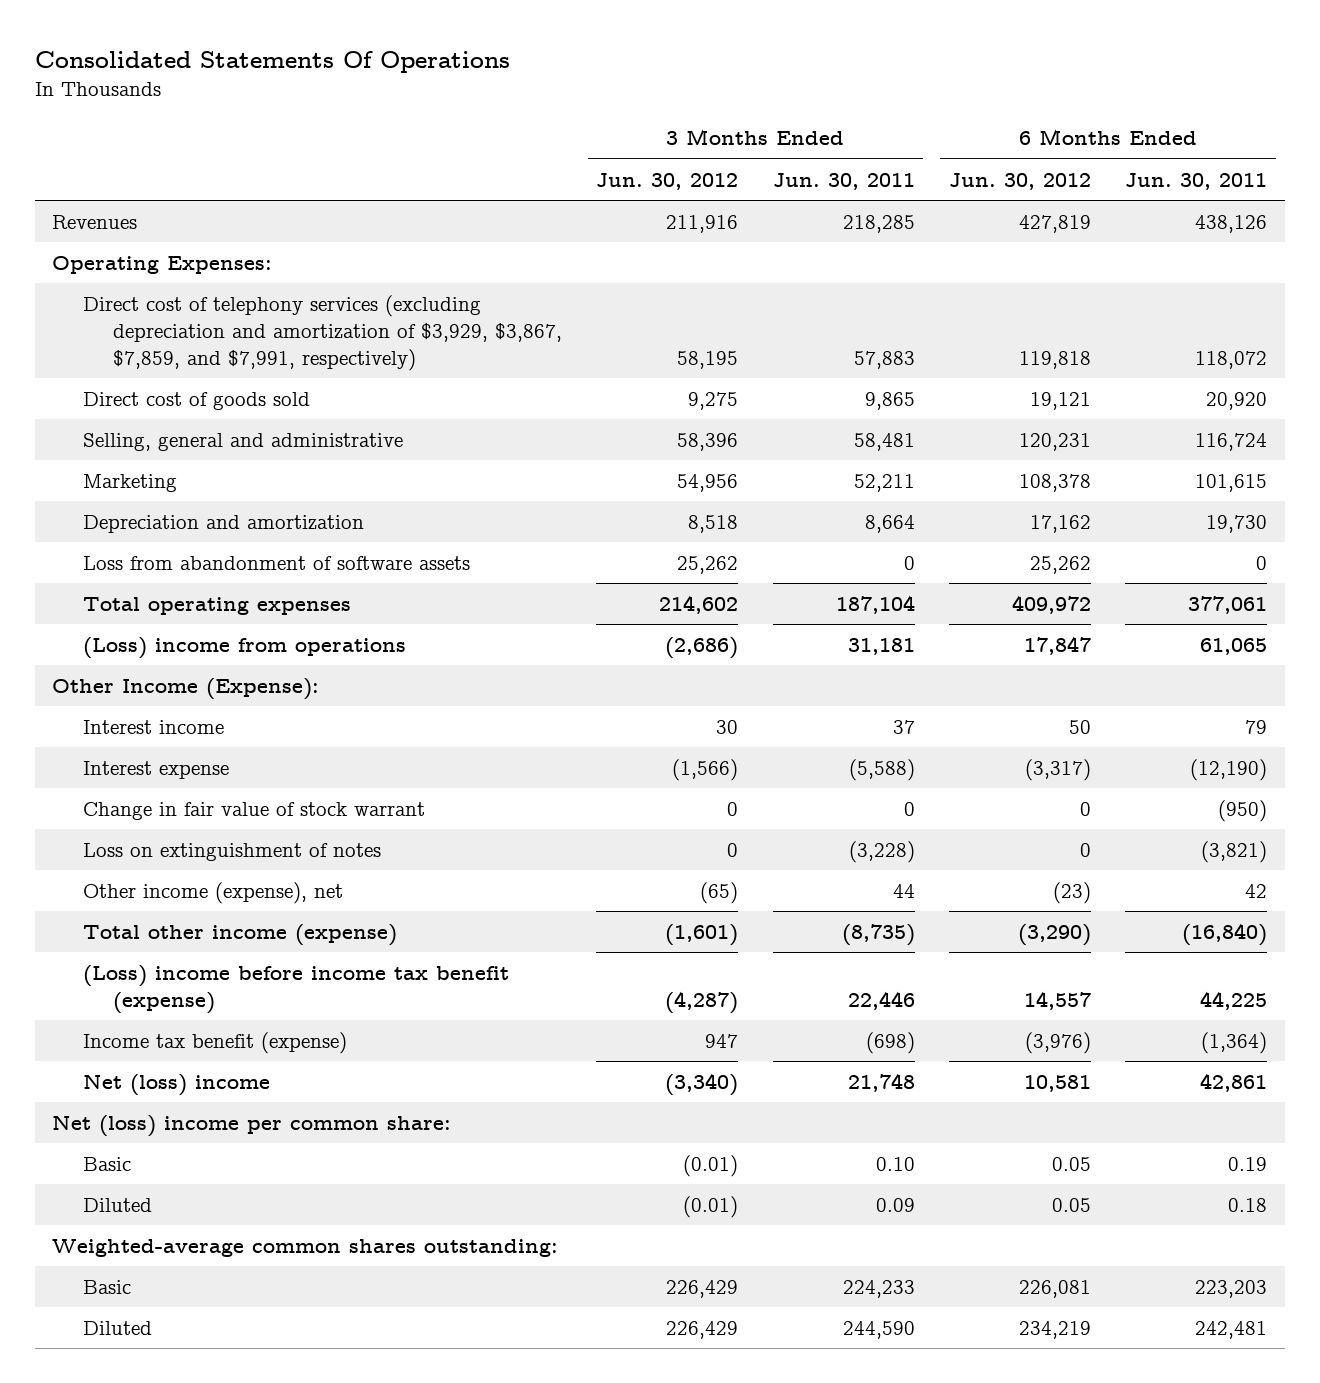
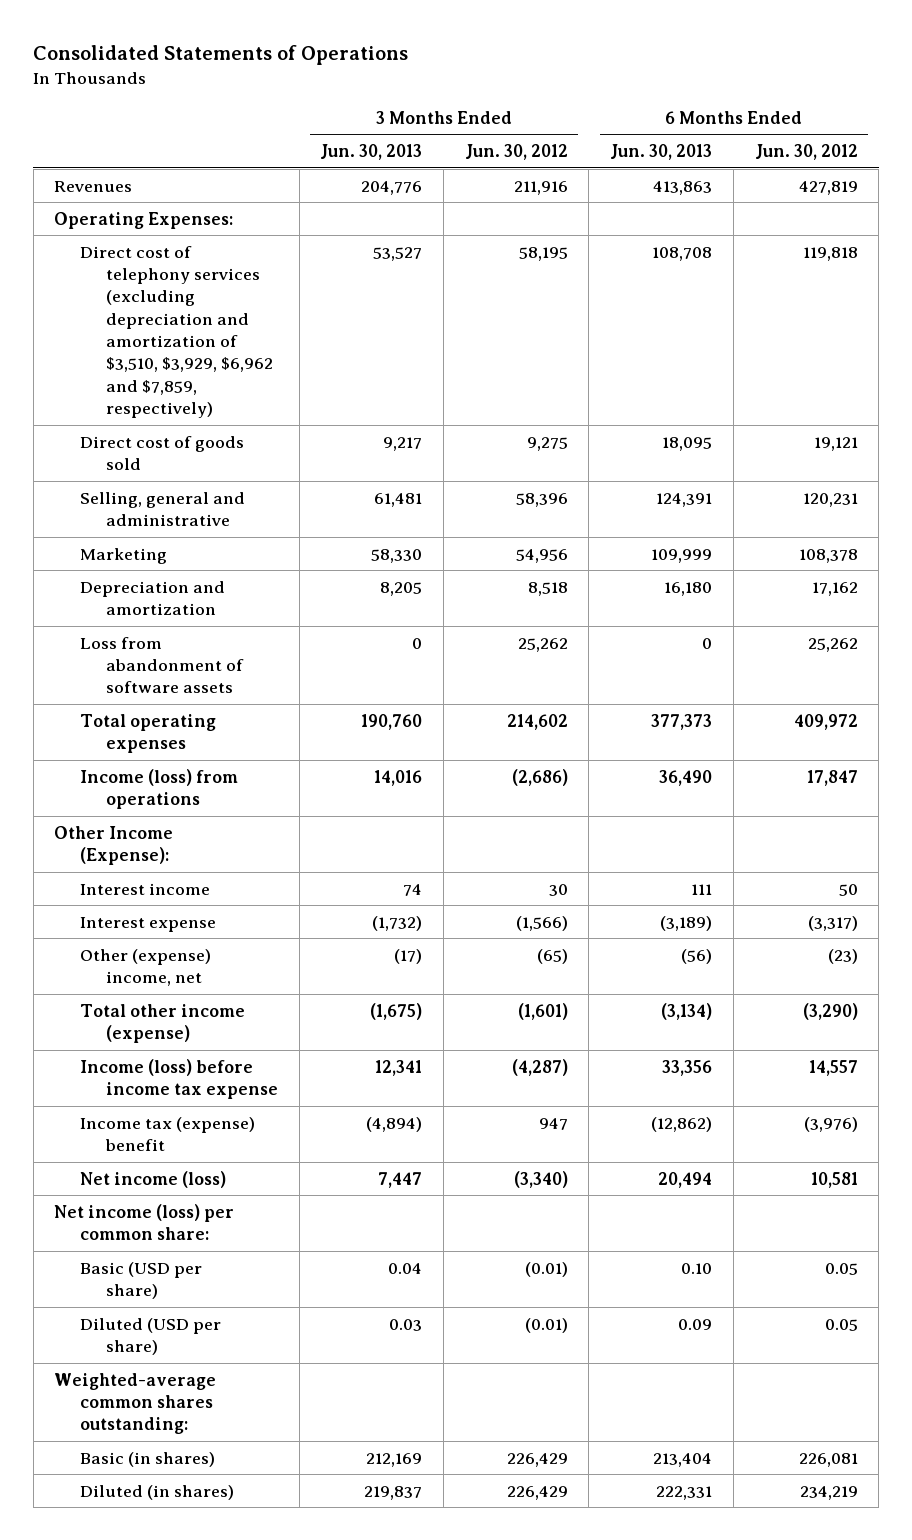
[35,51,511,74] Consolidated Statements Of Operations -> [33,45,409,66] Consolidated Statements of Operations
[772,172,915,190] Jun. 30, 2011 -> none
[1125,172,1268,190] Jun. 30, 2011 -> none
none -> [320,144,423,161] Jun. 30, 2013
none -> [610,144,713,161] Jun. 30, 2013
[82,294,562,372] Direct cost of telephony services (excluding depreciation and amortization of $3,929, $3,867, $7,859, and $7,991, respectively) -> [80,245,273,419] Direct cost of telephony services (excluding depreciation and amortization of $3,510, $3,929, $6,962 and $7,859, respectively)
[82,636,406,659] (Loss) income from operations -> [80,768,239,809] Income (loss) from operations
[82,801,425,820] Change in fair value of stock warrant -> none
[82,842,381,861] Loss on extinguishment of notes -> none
[82,881,343,904] Other income (expense), net -> [80,948,212,986] Other (expense) income, net
[82,964,509,1015] (Loss) income before income tax benefit (expense) -> [80,1058,278,1099] Income (loss) before income tax expense
[82,1031,347,1054] Income tax benefit (expense) -> [80,1116,256,1151] Income tax (expense) benefit
[82,1073,270,1096] Net (loss) income -> [80,1170,227,1188] Net income (loss)
[52,1114,452,1137] Net (loss) income per common share: -> [54,1203,235,1240] Net income (loss) per common share:
[82,1156,131,1171] Basic -> [80,1261,203,1299] Basic (USD per share)
[82,1197,152,1212] Diluted -> [80,1317,222,1355] Diluted (USD per share)
[82,1279,131,1294] Basic -> [80,1451,216,1467] Basic (in shares)
[82,1320,152,1335] Diluted -> [80,1484,235,1500] Diluted (in shares)

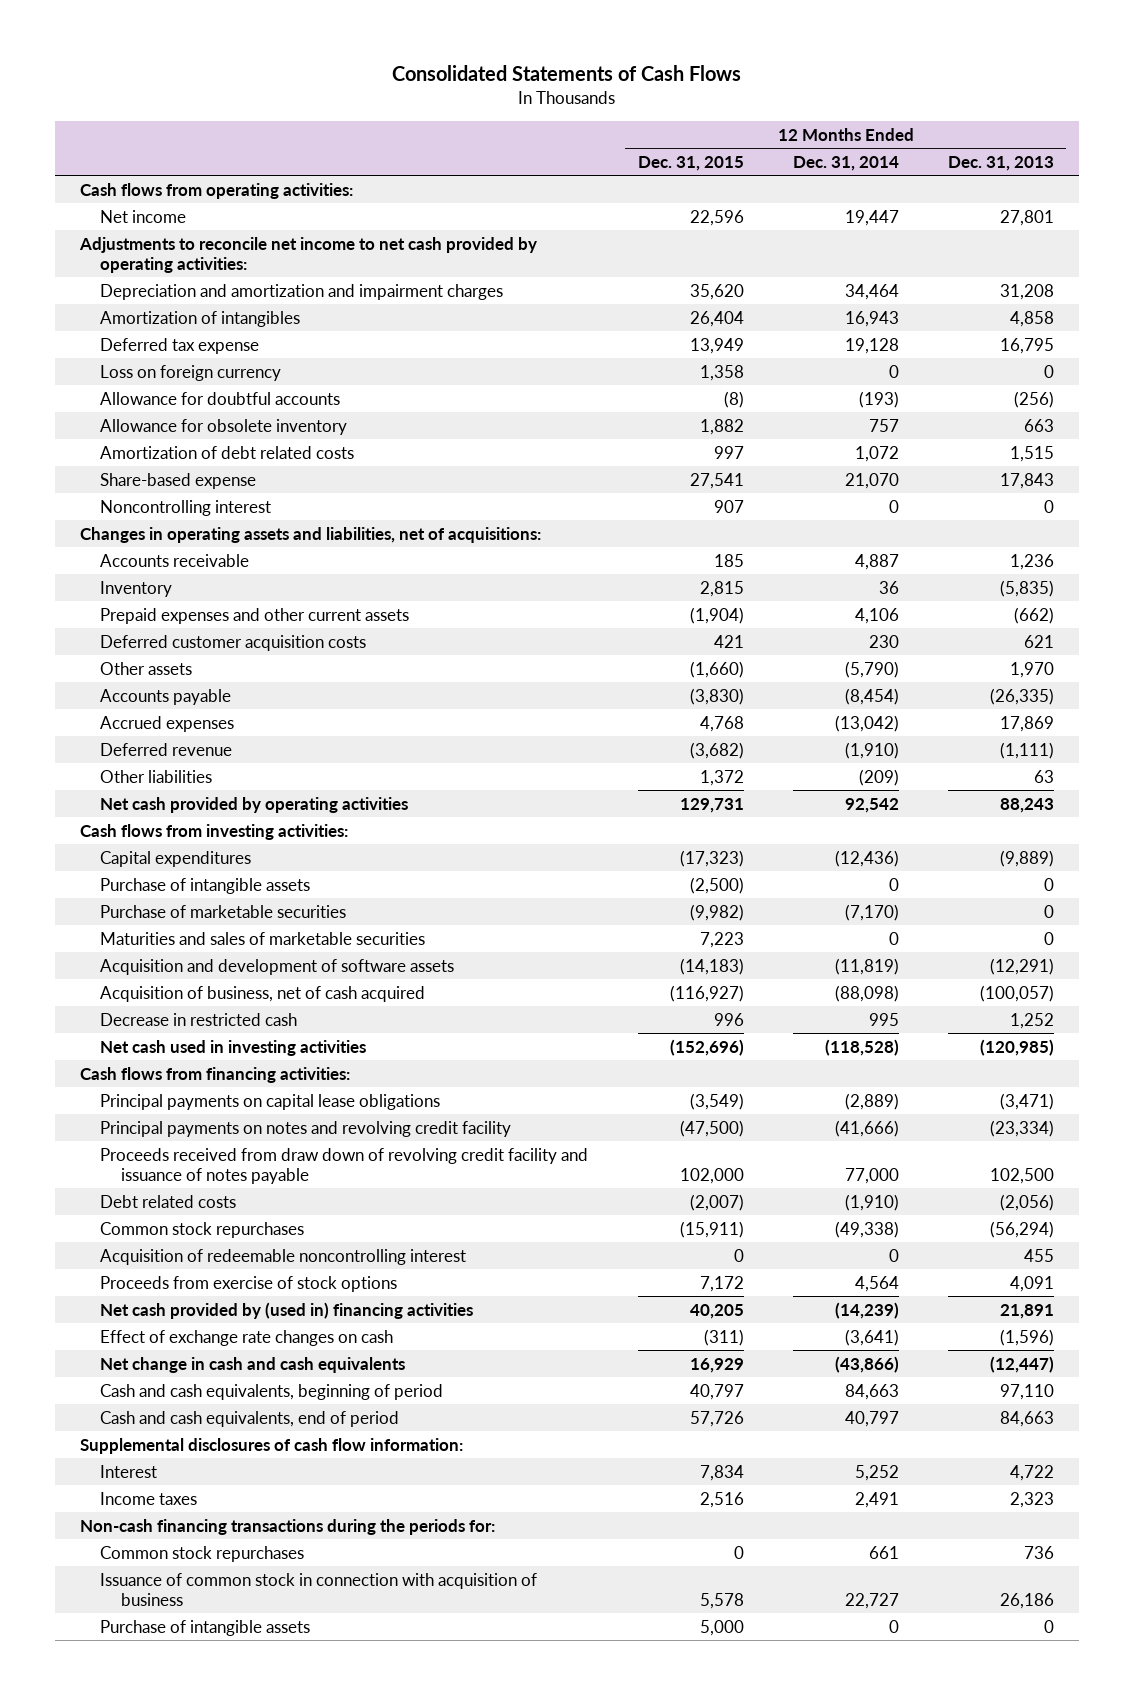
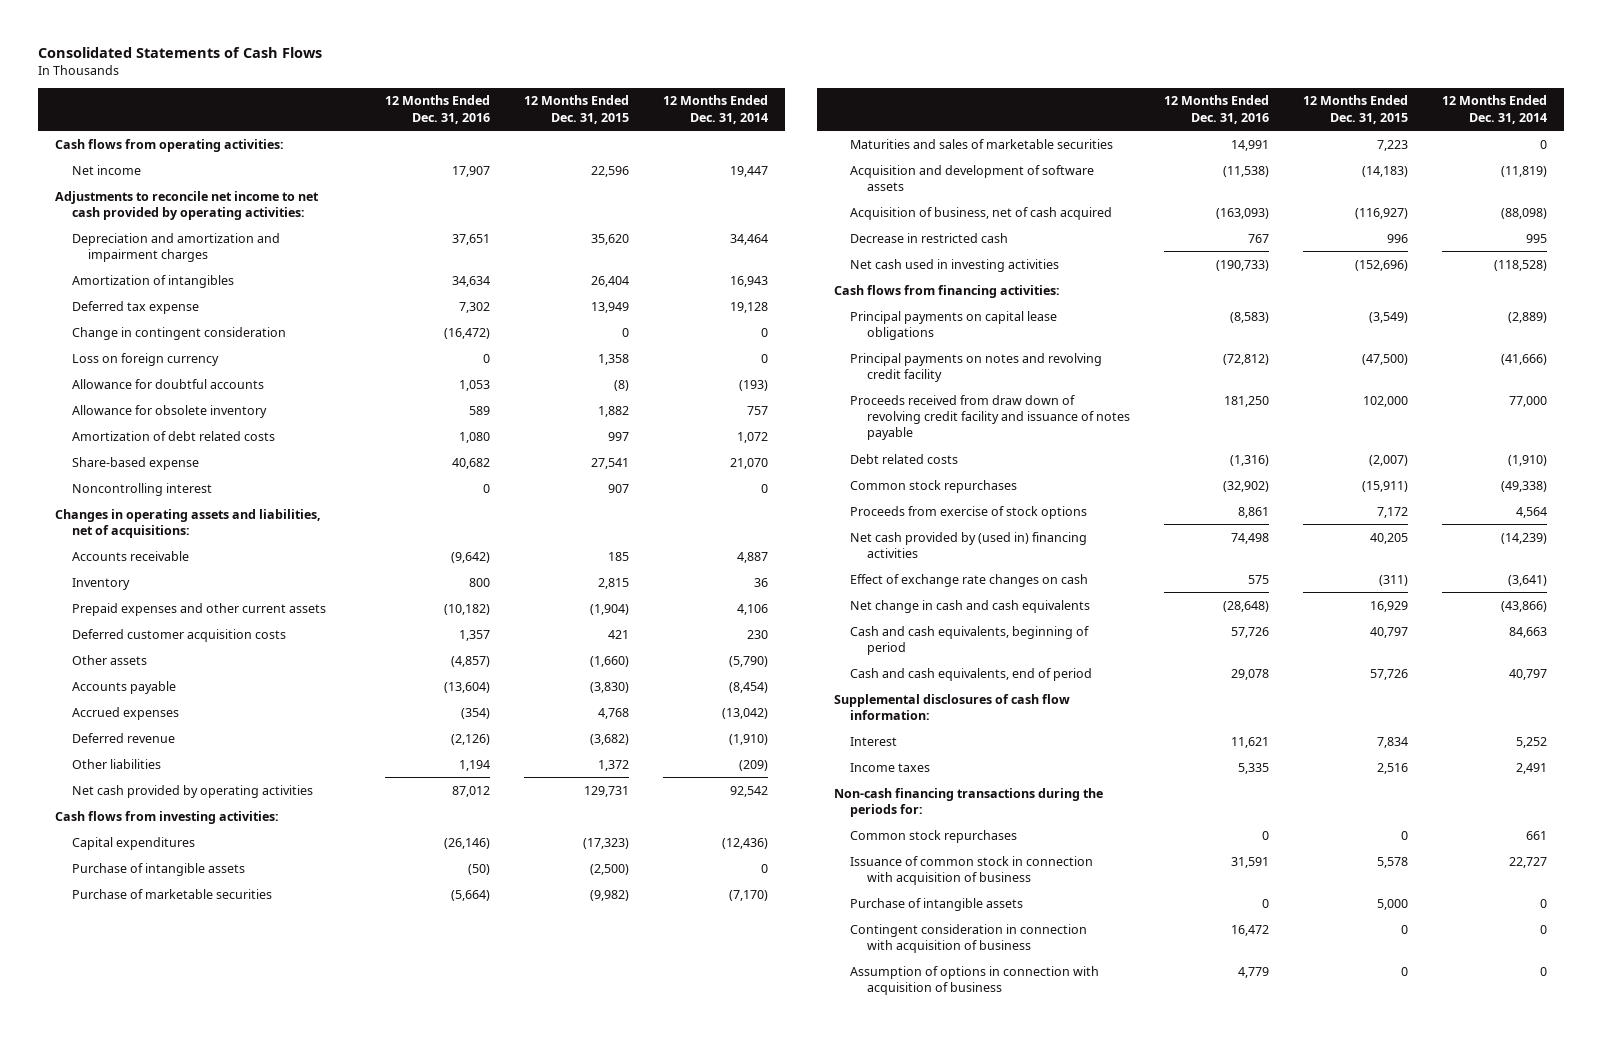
[948,155,1055,171] Dec. 31, 2013 -> none
none -> [384,95,490,124] 12 Months Ended Dec. 31, 2016
none -> [71,326,286,340] Change in contingent consideration
[100,1248,467,1265] Acquisition of redeemable noncontrolling interest -> none
none -> [850,923,1088,953] Contingent consideration in connection with acquisition of business
none -> [850,965,1100,995] Assumption of options in connection with acquisition of business

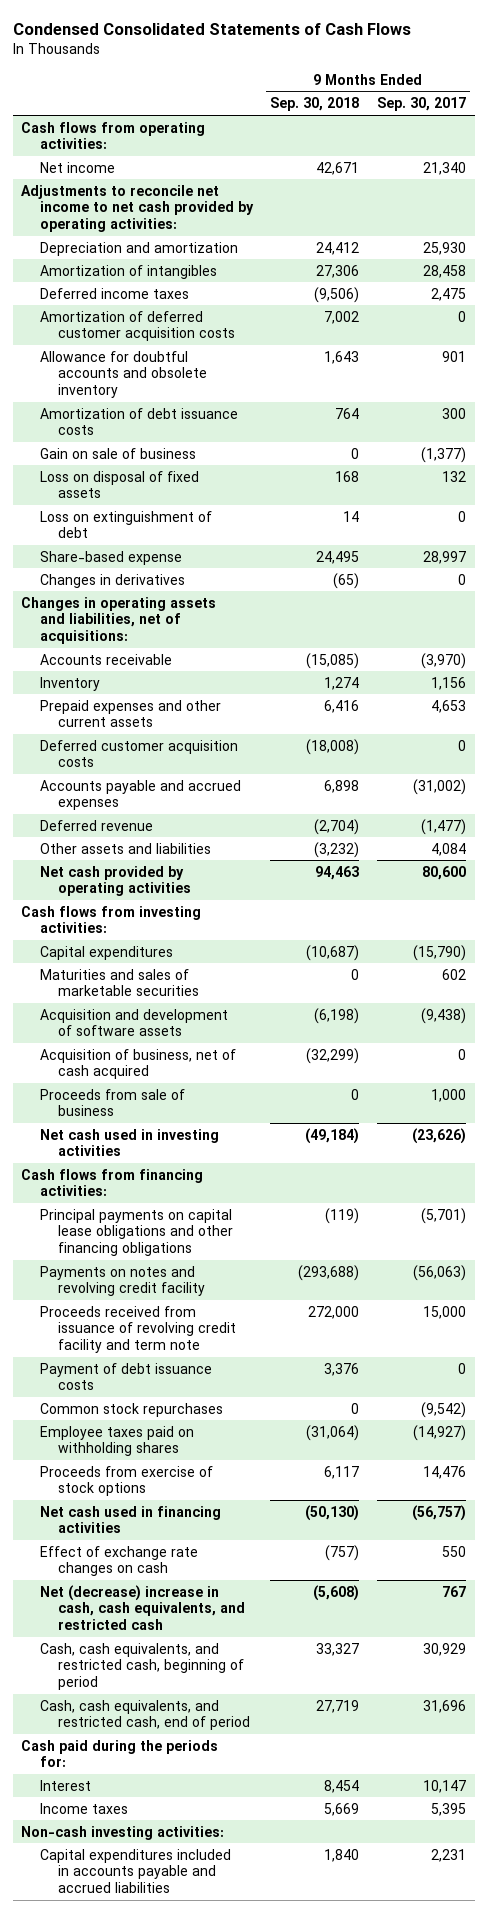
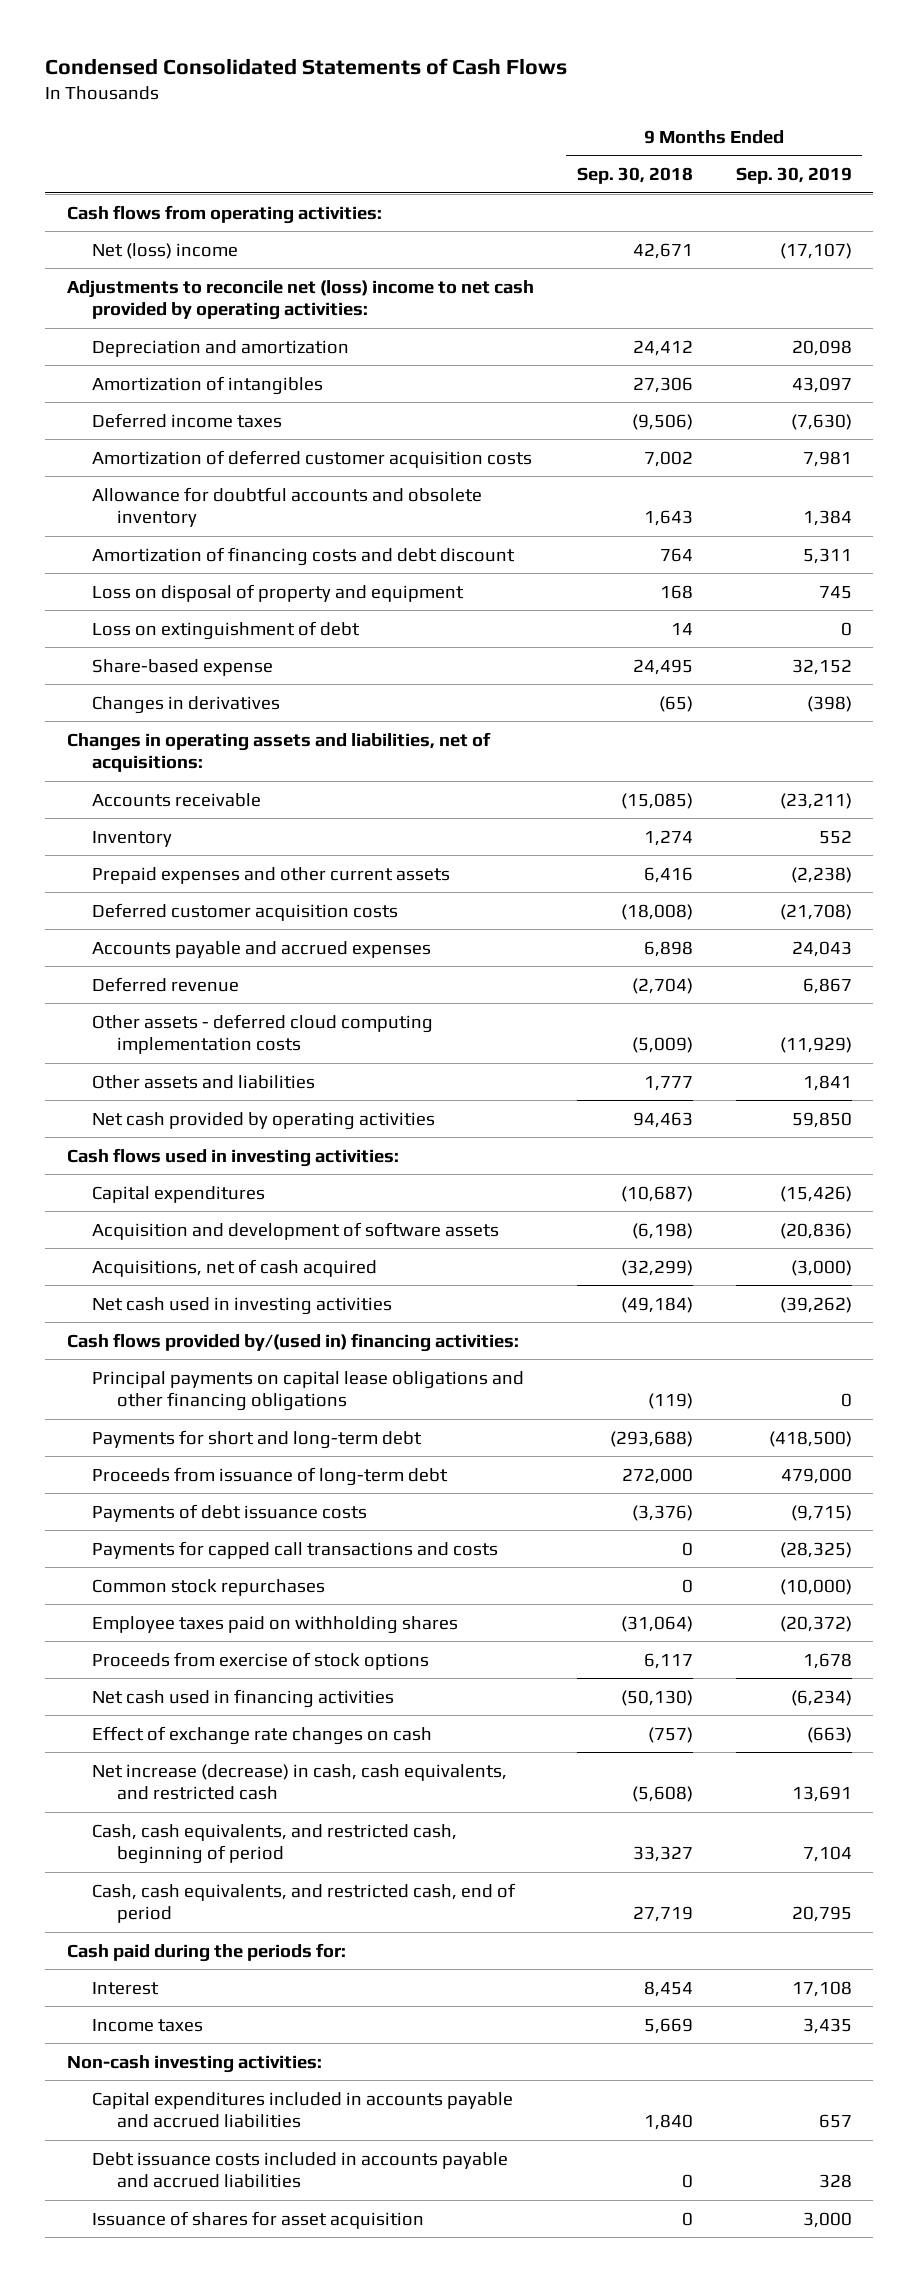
[376,97,466,112] Sep. 30, 2017 -> none
none -> [735,166,852,184] Sep. 30, 2019
[39,161,115,173] Net income -> [91,242,238,259] Net (loss) income
[21,184,254,233] Adjustments to reconcile net income to net cash provided by operating activities: -> [66,279,534,321] Adjustments to reconcile net (loss) income to net cash provided by operating activities:
[39,447,196,459] Gain on sale of business -> none
[39,407,238,436] Amortization of debt issuance costs -> [91,546,515,566] Amortization of financing costs and debt discount
[39,470,199,499] Loss on disposal of fixed assets -> [91,583,464,602] Loss on disposal of property and equipment
none -> [91,1013,433,1055] Other assets - deferred cloud computing implementation costs
[314,841,360,858] (3,232) -> [643,1075,693,1091] 1,777
[21,905,202,934] Cash flows from investing activities: -> [66,1147,399,1167] Cash flows used in investing activities:
[39,968,200,997] Maturities and sales of marketable securities -> none
[39,1088,185,1117] Proceeds from sale of business -> none
[39,1048,236,1080] Acquisition of business, net of cash acquired -> [91,1258,377,1277] Acquisitions, net of cash acquired
[21,1168,204,1197] Cash flows from financing activities: -> [66,1332,519,1352] Cash flows provided by/(used in) financing activities:
[39,1265,206,1297] Payments on notes and revolving credit facility -> [91,1429,422,1449] Payments for short and long-term debt
[39,1305,237,1354] Proceeds received from issuance of revolving credit facility and term note -> [91,1466,448,1486] Proceeds from issuance of long-term debt
[39,1362,212,1391] Payment of debt issuance costs -> [91,1503,367,1522] Payments of debt issuance costs
[324,1362,360,1376] 3,376 -> [631,1504,693,1521] (3,376)
none -> [91,1540,498,1559] Payments for capped call transactions and costs
[39,1584,246,1631] Net (decrease) increase in cash, cash equivalents, and restricted cash -> [91,1763,507,1801] Net increase (decrease) in cash, cash equivalents, and restricted cash
none -> [91,2151,508,2189] Debt issuance costs included in accounts payable and accrued liabilities
none -> [91,2210,424,2229] Issuance of shares for asset acquisition

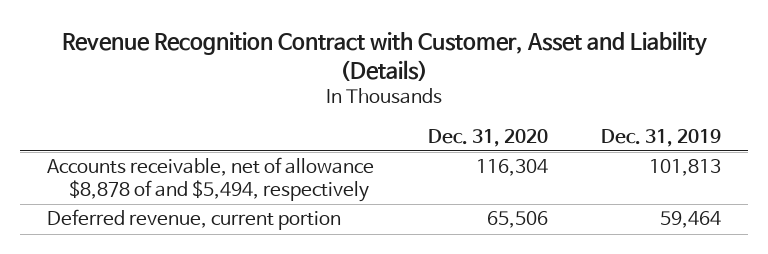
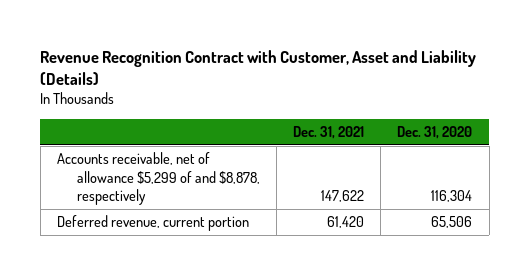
[601,128,722,147] Dec. 31, 2019 -> none
none -> [293,126,365,140] Dec. 31, 2021
[46,157,374,203] Accounts receivable, net of allowance $8,878 of and $5,494, respectively -> [57,152,260,205] Accounts receivable, net of allowance $5,299 of and $8,878, respectively

